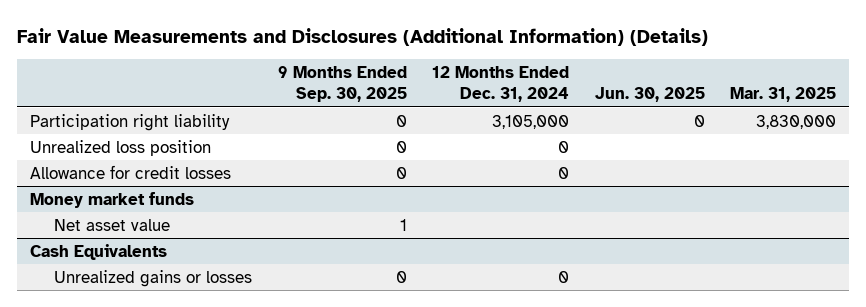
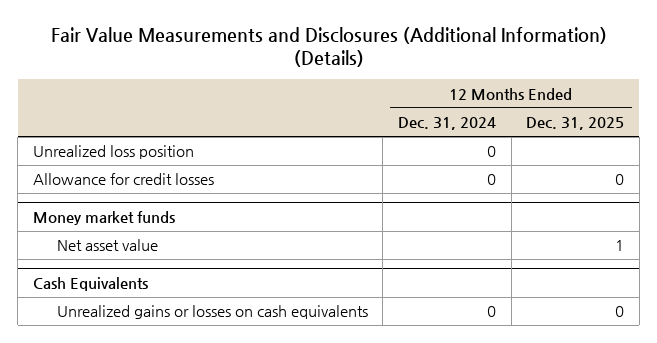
[277,66,407,103] 9 Months Ended Sep. 30, 2025 -> none
[594,87,705,103] Jun. 30, 2025 -> none
[730,87,837,103] Mar. 31, 2025 -> none
none -> [526,117,625,131] Dec. 31, 2025
[30,113,231,131] Participation right liability -> none
[54,269,253,287] Unrealized gains or losses -> [56,305,368,320] Unrealized gains or losses on cash equivalents

